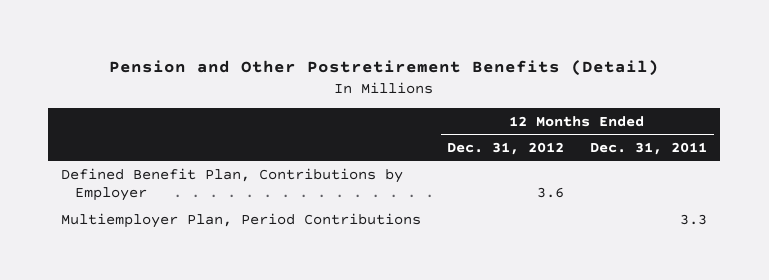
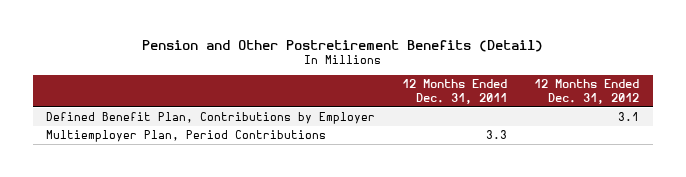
[537,187,565,199] 3.6 -> [618,111,640,121] 3.1

